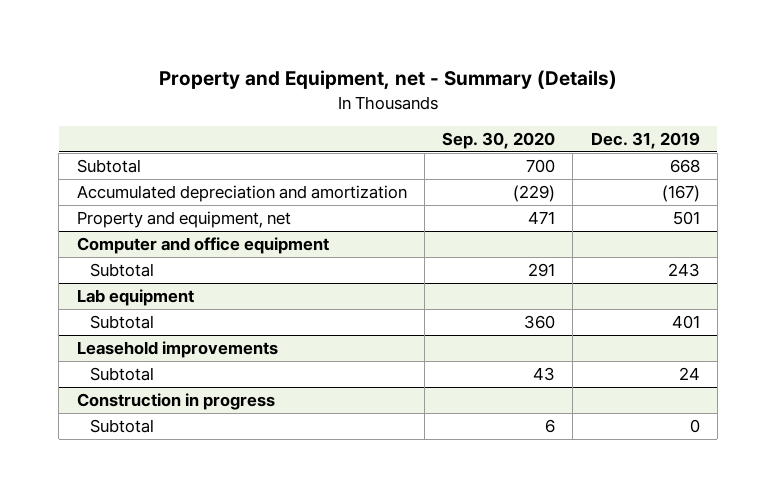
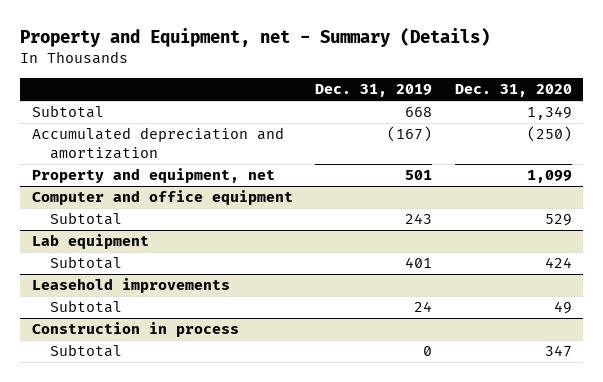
[442,131,556,149] Sep. 30, 2020 -> none
none -> [454,84,572,98] Dec. 31, 2020
[76,393,275,411] Construction in progress -> [31,322,239,338] Construction in process

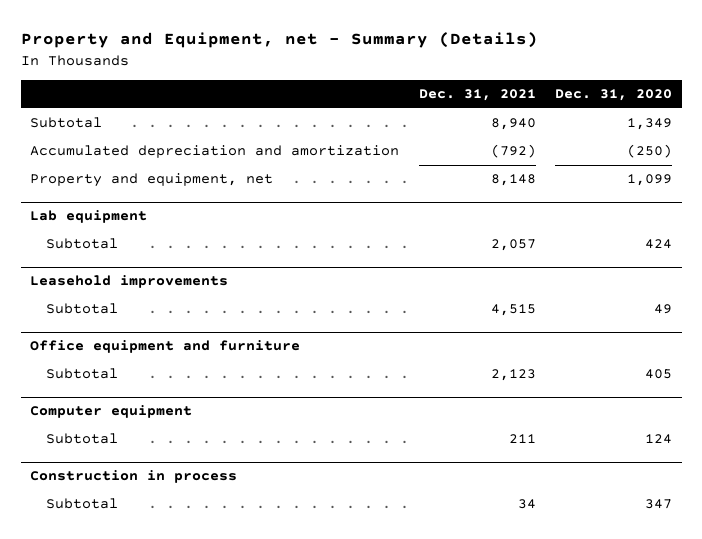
[315,84,433,98] Dec. 31, 2019 -> none
none -> [418,89,536,102] Dec. 31, 2021
[31,190,293,206] Computer and office equipment -> none
[50,212,123,226] Subtotal -> none
none -> [30,340,301,354] Office equipment and furniture
none -> [46,368,119,380] Subtotal
none -> [30,405,193,419] Computer equipment
none -> [46,433,119,445] Subtotal

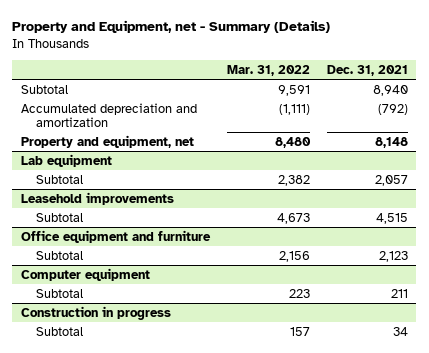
[554,89,672,102] Dec. 31, 2020 -> none
none -> [226,64,310,76] Mar. 31, 2022
[30,470,238,484] Construction in process -> [20,305,171,320] Construction in progress

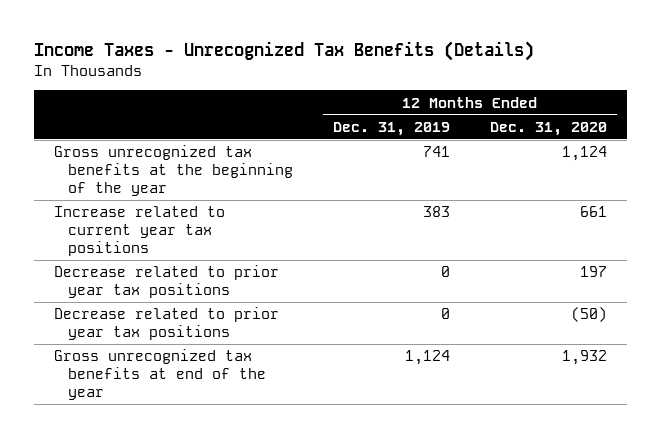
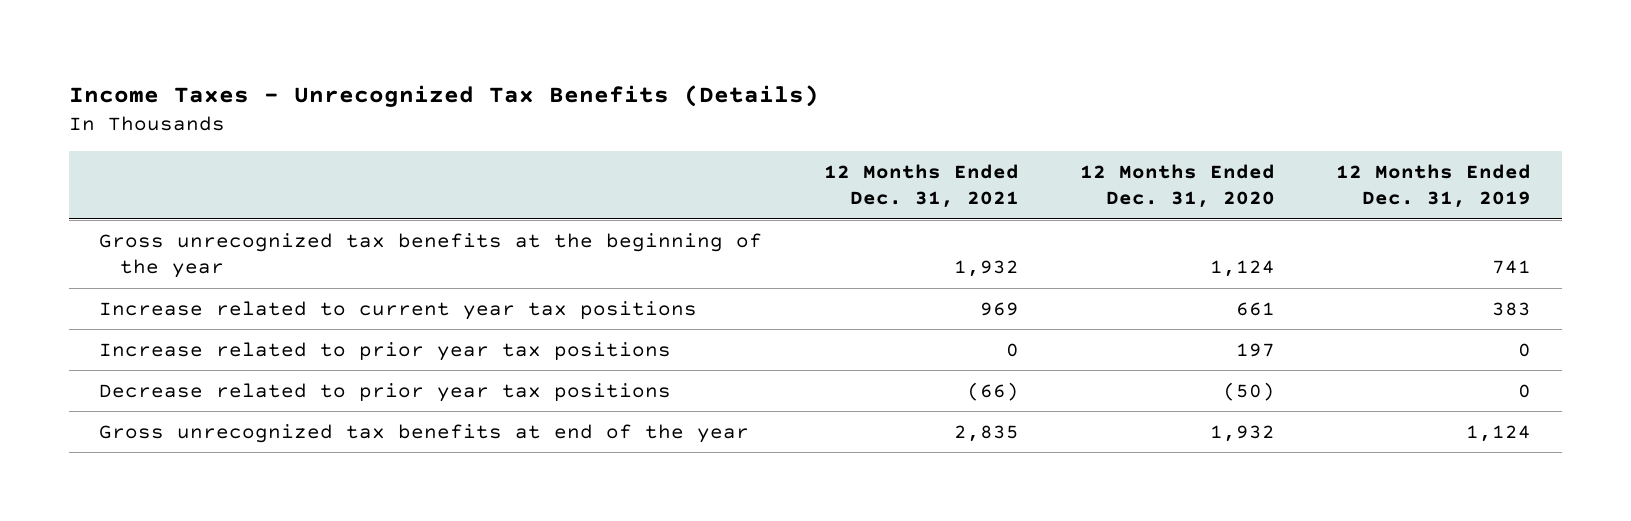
none -> [823,164,1019,209] 12 Months Ended Dec. 31, 2021
[54,265,280,298] Decrease related to prior year tax positions -> [99,341,672,361] Increase related to prior year tax positions

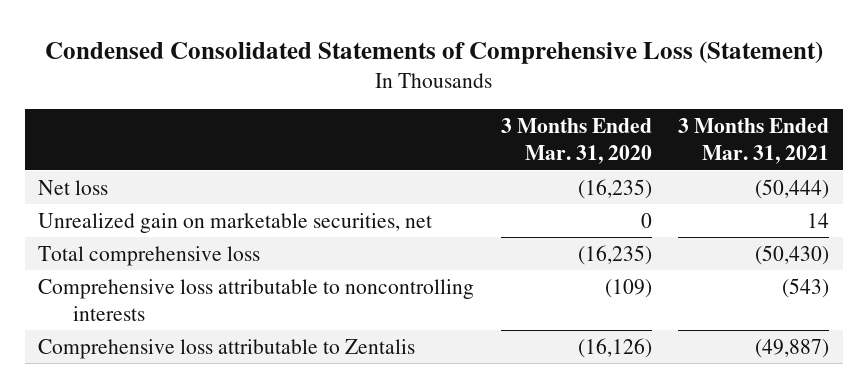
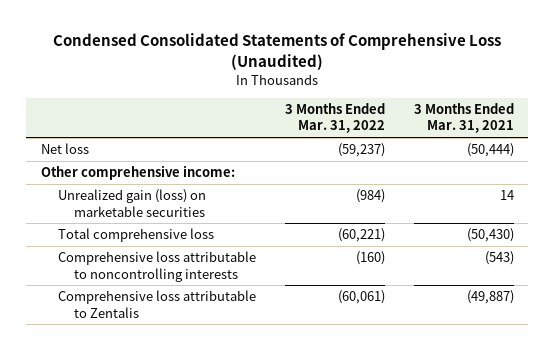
[44,40,823,64] Condensed Consolidated Statements of Comprehensive Loss (Statement) -> [53,33,502,70] Condensed Consolidated Statements of Comprehensive Loss (Unaudited)
[500,117,652,165] 3 Months Ended Mar. 31, 2020 -> none
none -> [284,103,385,134] 3 Months Ended Mar. 31, 2022
none -> [40,165,235,181] Other comprehensive income:
[38,212,433,233] Unrealized gain on marketable securities, net -> [57,189,206,217] Unrealized gain (loss) on marketable securities

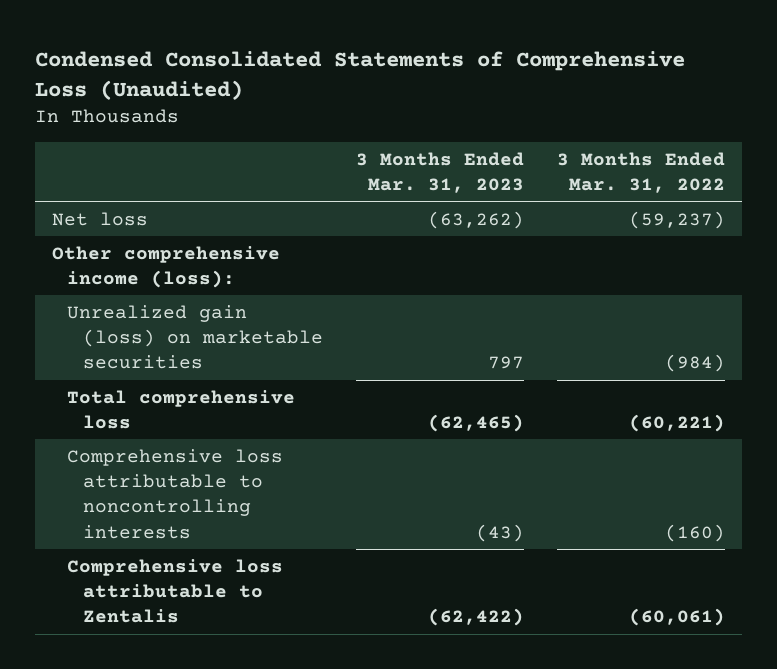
[413,103,514,134] 3 Months Ended Mar. 31, 2021 -> none
none -> [356,151,525,194] 3 Months Ended Mar. 31, 2023
[40,165,235,181] Other comprehensive income: -> [51,245,280,289] Other comprehensive income (loss):

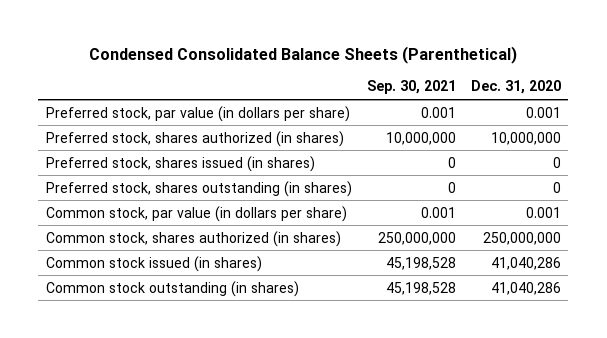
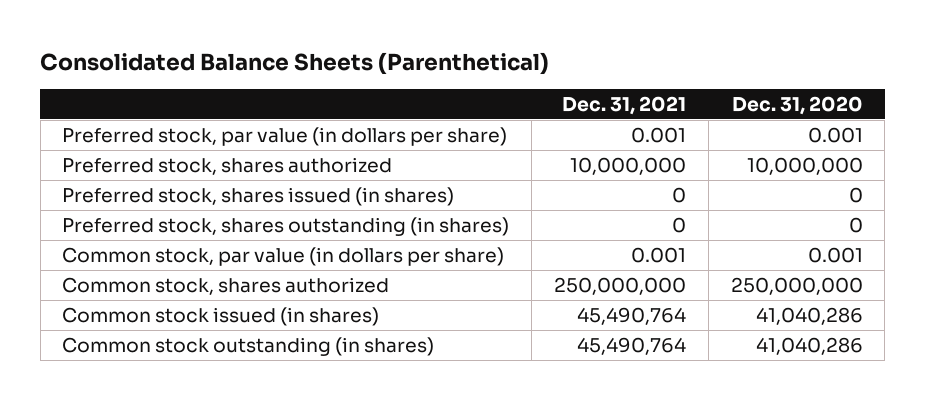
[89,45,518,64] Condensed Consolidated Balance Sheets (Parenthetical) -> [40,51,550,75] Consolidated Balance Sheets (Parenthetical)
[366,80,456,95] Sep. 30, 2021 -> none
none -> [561,95,686,115] Dec. 31, 2021
[45,130,344,147] Preferred stock, shares authorized (in shares) -> [62,156,393,175] Preferred stock, shares authorized
[45,230,341,247] Common stock, shares authorized (in shares) -> [62,276,390,295] Common stock, shares authorized

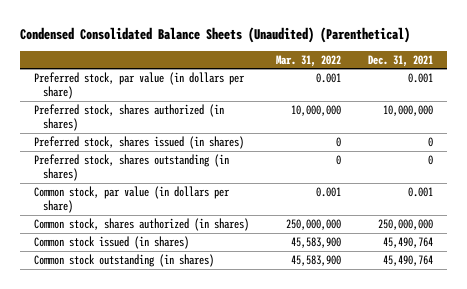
[40,51,550,75] Consolidated Balance Sheets (Parenthetical) -> [20,26,411,43] Condensed Consolidated Balance Sheets (Unaudited) (Parenthetical)
[731,95,863,115] Dec. 31, 2020 -> none
none -> [275,54,341,67] Mar. 31, 2022
[62,156,393,175] Preferred stock, shares authorized -> [33,104,224,132] Preferred stock, shares authorized (in shares)
[62,276,390,295] Common stock, shares authorized -> [33,218,249,232] Common stock, shares authorized (in shares)

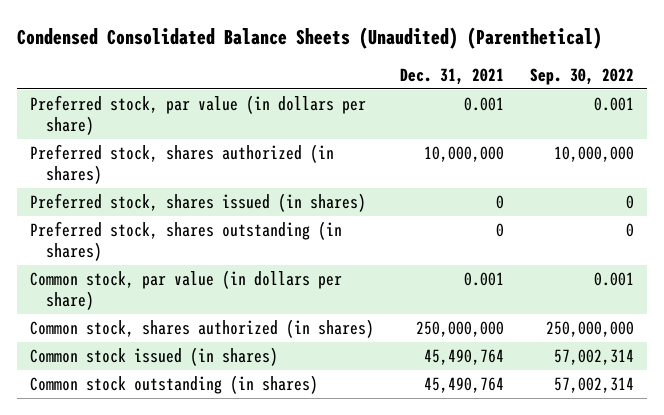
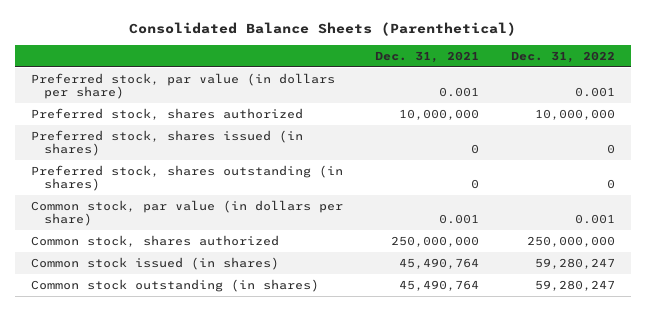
[17,27,603,50] Condensed Consolidated Balance Sheets (Unaudited) (Parenthetical) -> [129,22,517,37] Consolidated Balance Sheets (Parenthetical)
[530,68,635,86] Sep. 30, 2022 -> none
none -> [511,50,616,63] Dec. 31, 2022
[30,143,335,185] Preferred stock, shares authorized (in shares) -> [31,108,304,121] Preferred stock, shares authorized
[30,318,375,338] Common stock, shares authorized (in shares) -> [31,235,280,248] Common stock, shares authorized

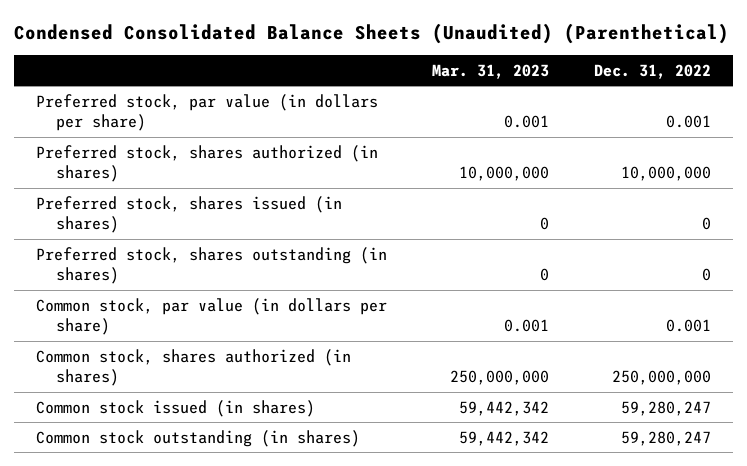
[129,22,517,37] Consolidated Balance Sheets (Parenthetical) -> [13,22,729,44] Condensed Consolidated Balance Sheets (Unaudited) (Parenthetical)
[375,50,480,63] Dec. 31, 2021 -> none
none -> [432,63,550,79] Mar. 31, 2023
[31,108,304,121] Preferred stock, shares authorized -> [36,144,379,183] Preferred stock, shares authorized (in shares)
[31,235,280,248] Common stock, shares authorized -> [36,348,352,387] Common stock, shares authorized (in shares)

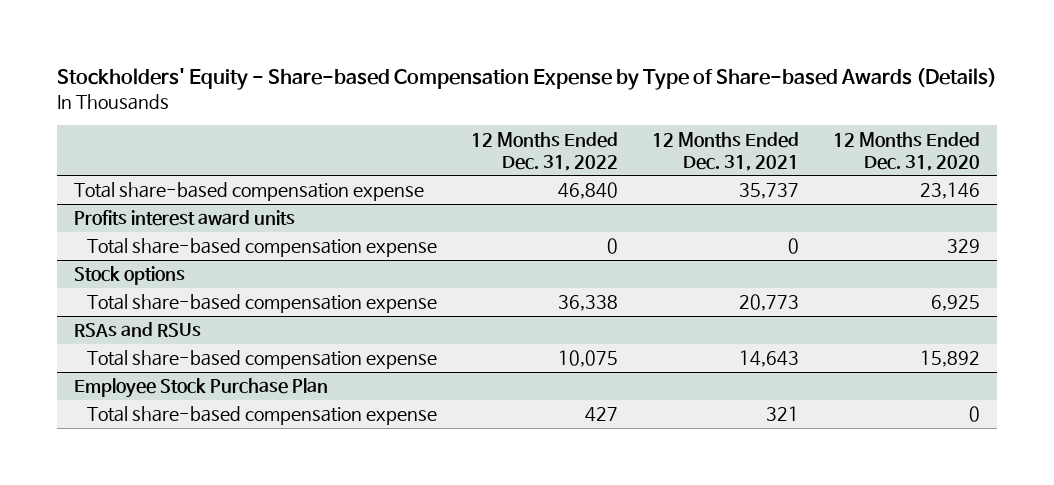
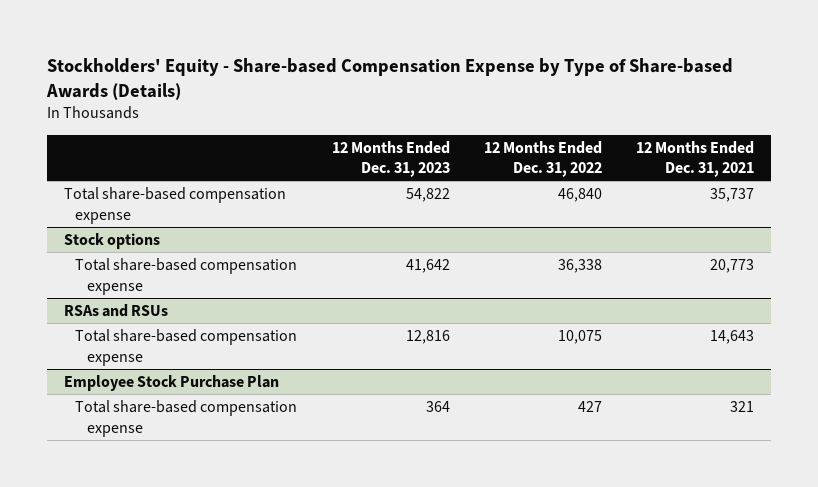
[833,131,981,171] 12 Months Ended Dec. 31, 2020 -> none
none -> [331,140,450,178] 12 Months Ended Dec. 31, 2023
[73,210,295,227] Profits interest award units -> none
[87,238,438,258] Total share-based compensation expense -> none

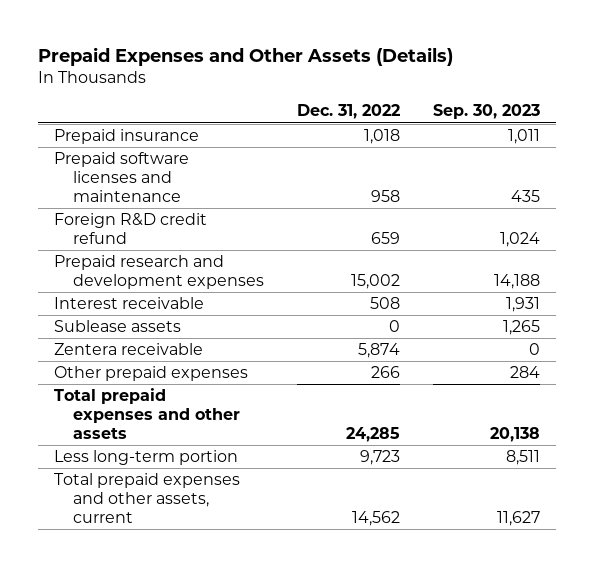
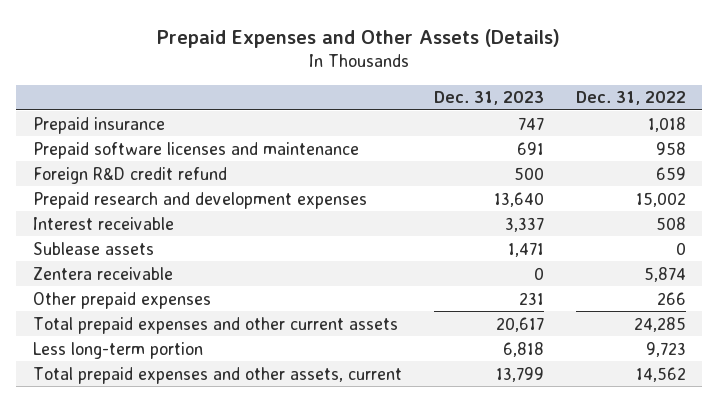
[432,104,540,120] Sep. 30, 2023 -> none
none -> [433,91,544,106] Dec. 31, 2023
[53,388,241,440] Total prepaid expenses and other assets -> [32,316,398,334] Total prepaid expenses and other current assets

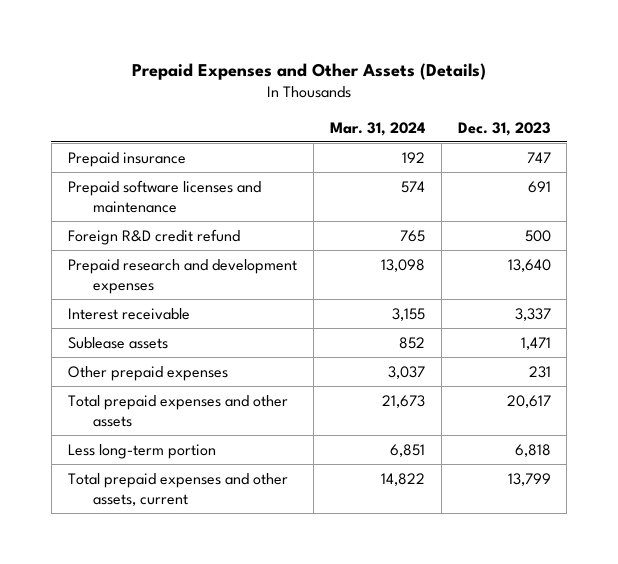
[576,91,687,106] Dec. 31, 2022 -> none
none -> [329,121,425,136] Mar. 31, 2024
[32,266,173,280] Zentera receivable -> none
[32,316,398,334] Total prepaid expenses and other current assets -> [67,394,288,427] Total prepaid expenses and other assets

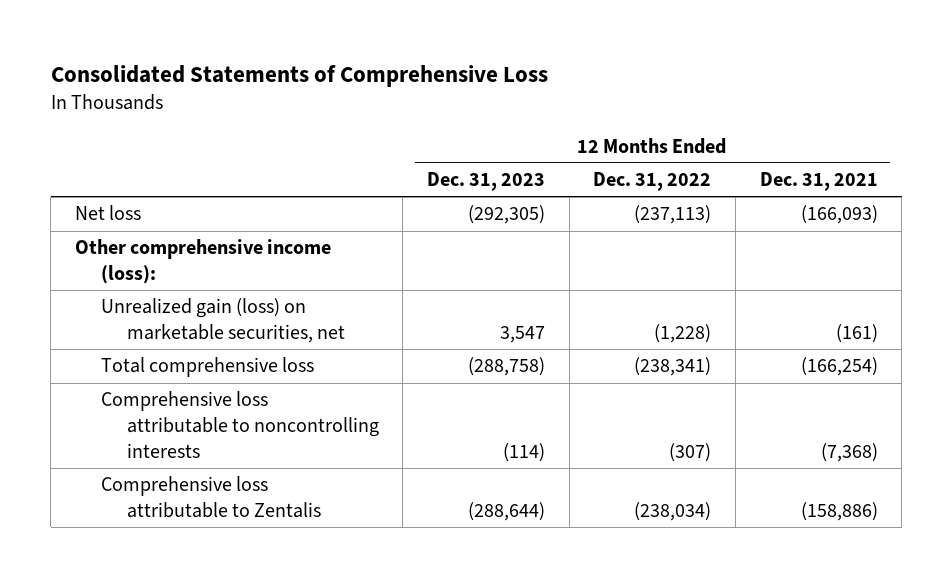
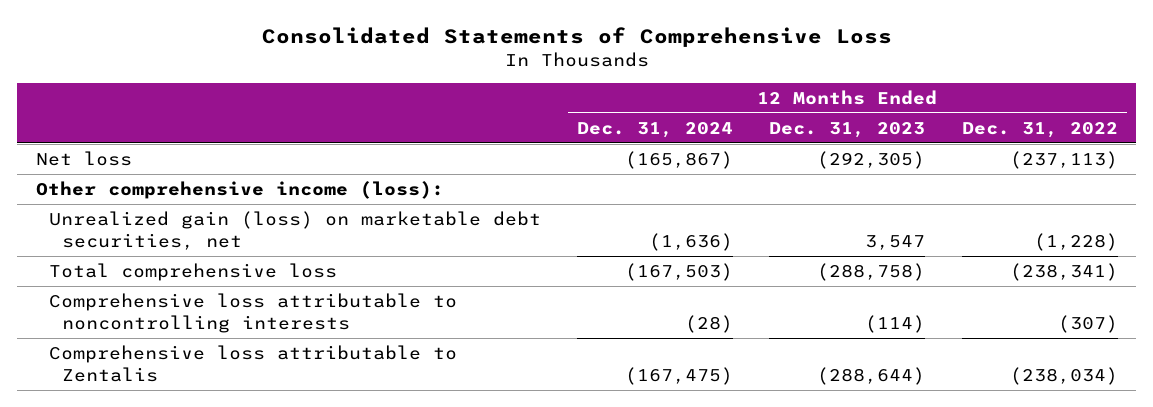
[759,172,878,192] Dec. 31, 2021 -> none
none -> [577,121,734,138] Dec. 31, 2024
[100,298,345,343] Unrealized gain (loss) on marketable securities, net -> [48,210,541,250] Unrealized gain (loss) on marketable debt securities, net

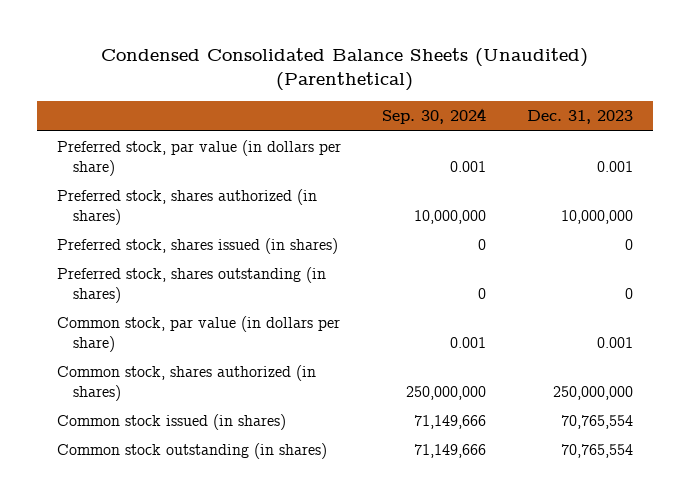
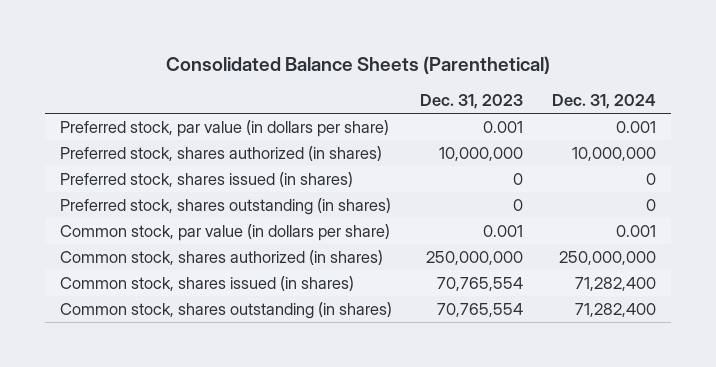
[100,48,588,92] Condensed Consolidated Balance Sheets (Unaudited) (Parenthetical) -> [165,55,550,74] Consolidated Balance Sheets (Parenthetical)
[381,108,486,125] Sep. 30, 2024 -> none
none -> [552,94,657,110] Dec. 31, 2024
[57,414,287,431] Common stock issued (in shares) -> [59,275,354,291] Common stock, shares issued (in shares)
[57,443,328,460] Common stock outstanding (in shares) -> [59,301,392,319] Common stock, shares outstanding (in shares)

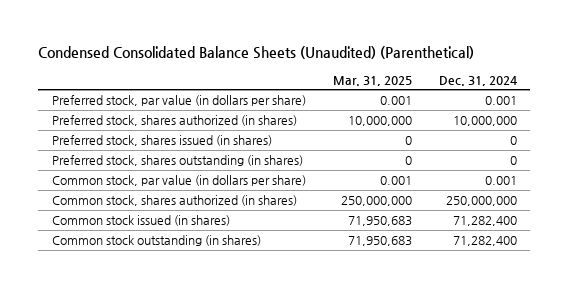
[165,55,550,74] Consolidated Balance Sheets (Parenthetical) -> [38,46,475,60] Condensed Consolidated Balance Sheets (Unaudited) (Parenthetical)
[420,94,524,110] Dec. 31, 2023 -> none
none -> [332,75,412,86] Mar. 31, 2025
[59,275,354,291] Common stock, shares issued (in shares) -> [51,215,230,227] Common stock issued (in shares)
[59,301,392,319] Common stock, shares outstanding (in shares) -> [51,235,261,247] Common stock outstanding (in shares)

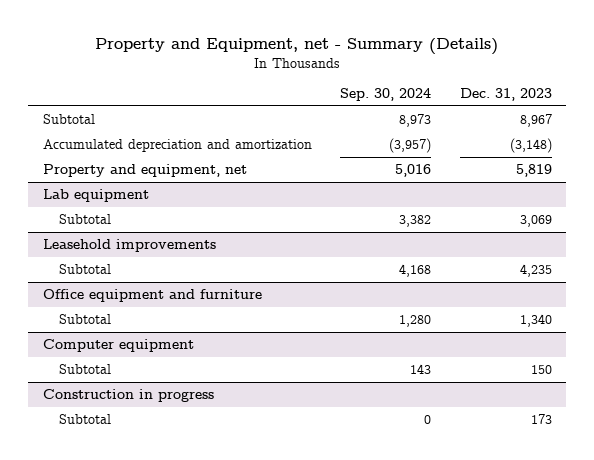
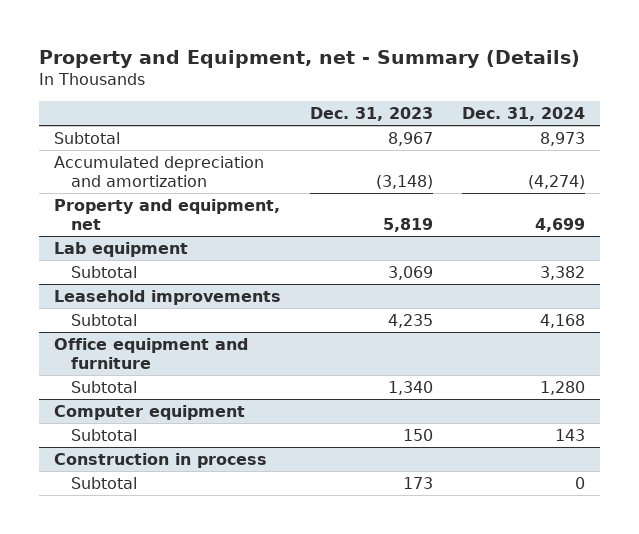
[340,87,432,101] Sep. 30, 2024 -> none
none -> [462,107,586,122] Dec. 31, 2024
[42,388,214,402] Construction in progress -> [53,452,267,468] Construction in process

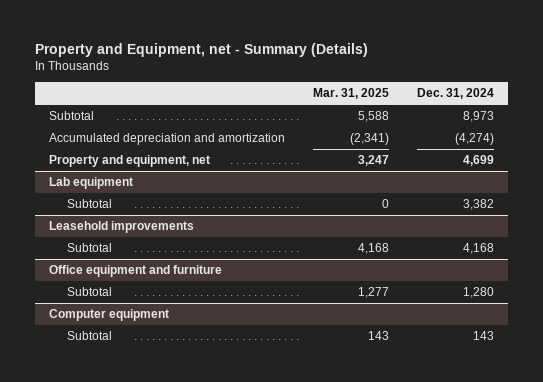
[309,107,433,122] Dec. 31, 2023 -> none
none -> [312,88,389,100] Mar. 31, 2025
[53,452,267,468] Construction in process -> none
[70,476,137,489] Subtotal -> none

